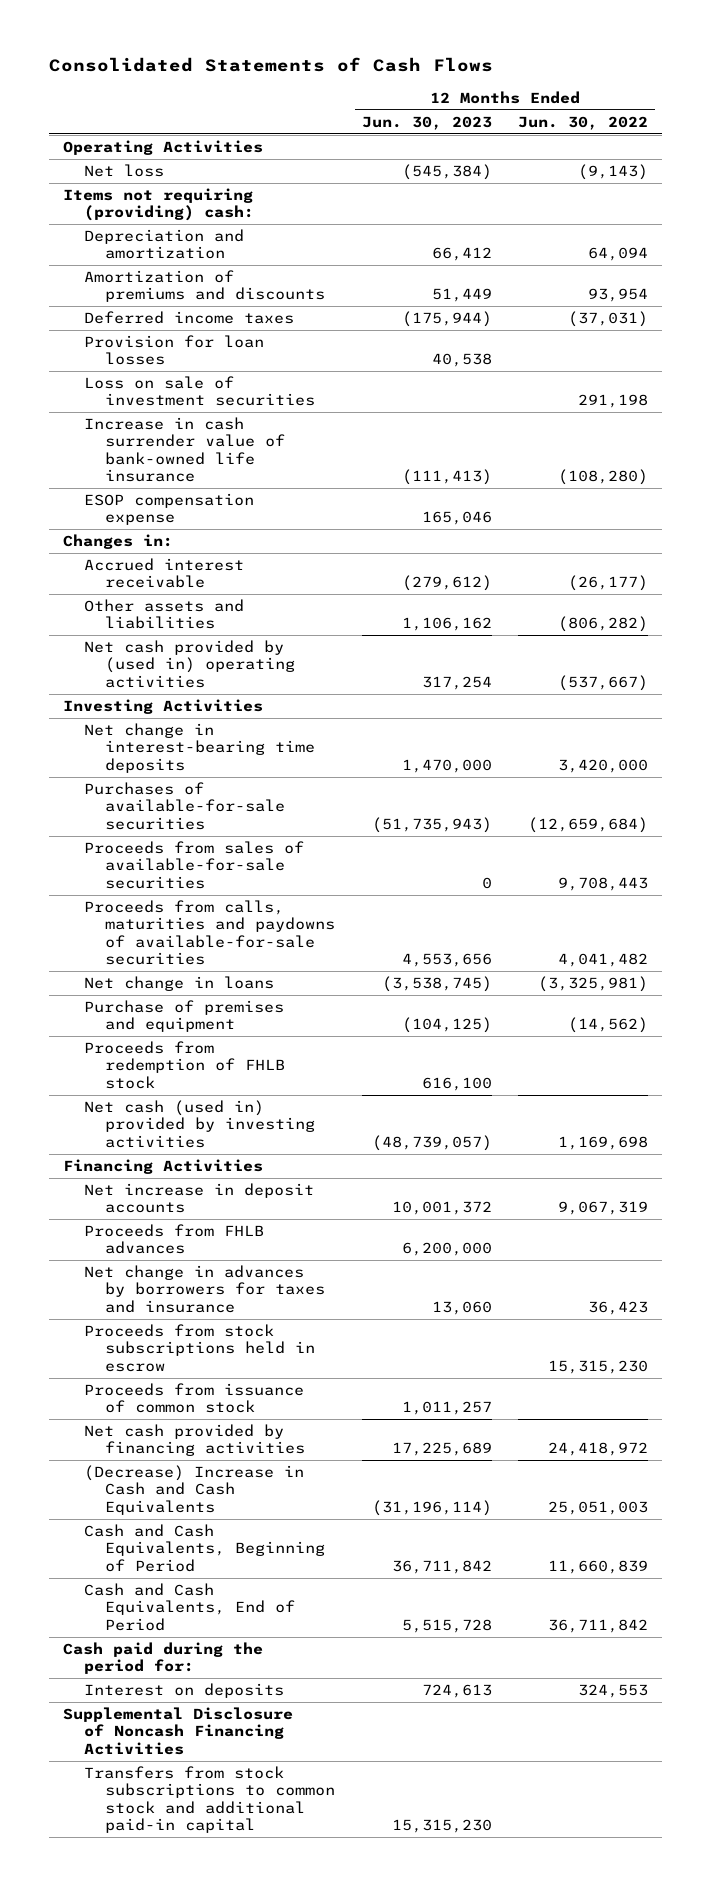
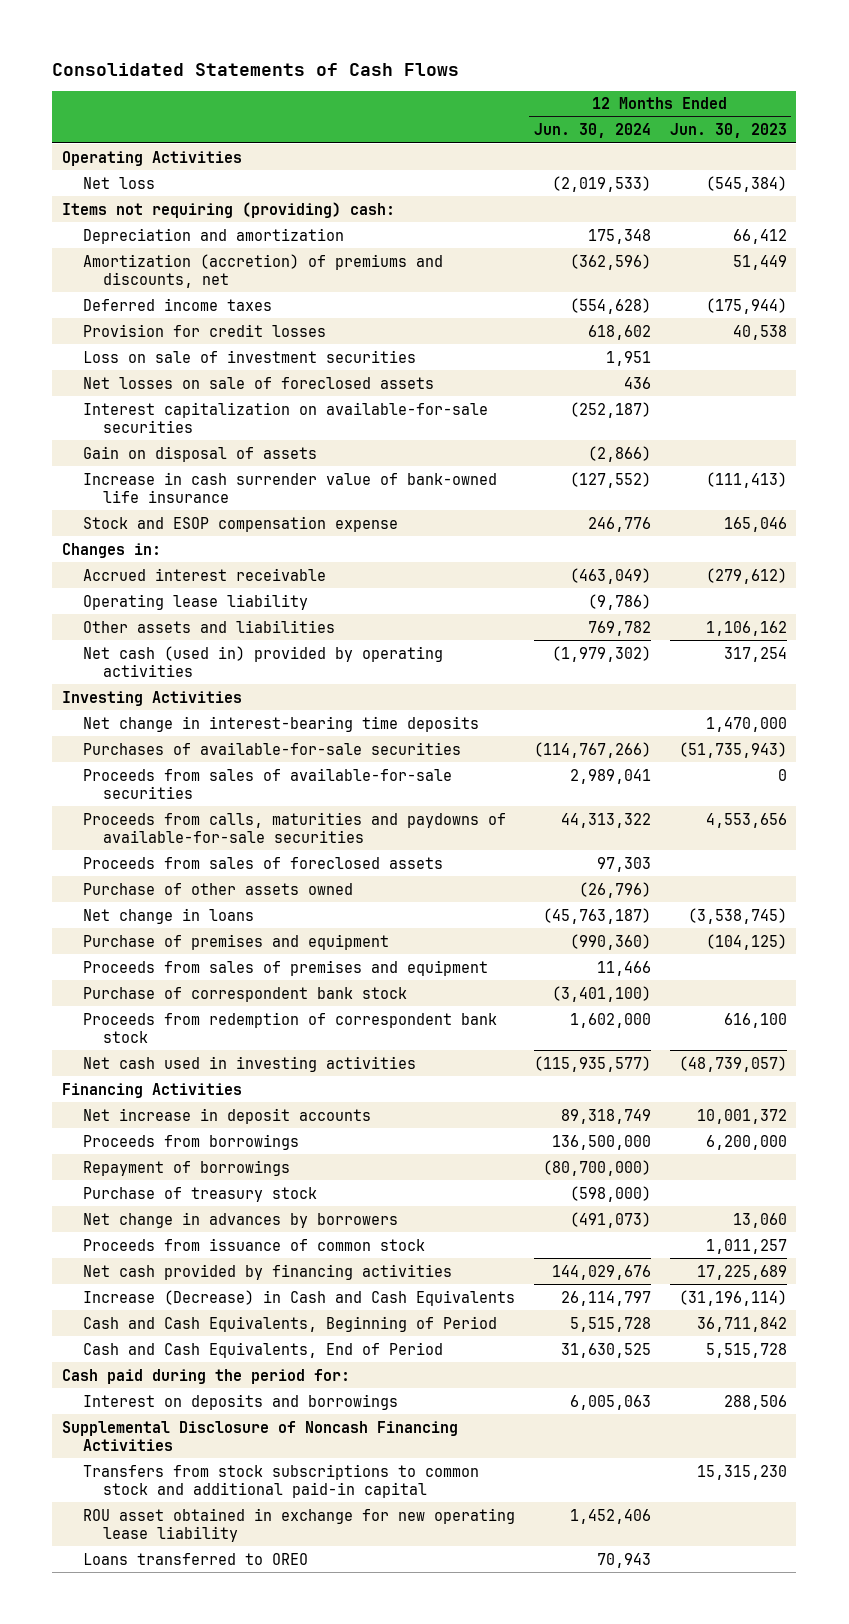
[518,115,649,130] Jun. 30, 2022 -> none
none -> [533,123,651,139] Jun. 30, 2024
[83,269,325,303] Amortization of premiums and discounts -> [82,253,443,288] Amortization (accretion) of premiums and discounts, net
[83,334,264,366] Provision for loan losses -> [82,323,326,337] Provision for credit losses
none -> [82,376,434,389] Net losses on sale of foreclosed assets
none -> [82,401,488,433] Interest capitalization on available-for-sale securities
none -> [82,445,317,462] Gain on disposal of assets
[83,492,254,526] ESOP compensation expense -> [82,515,398,532] Stock and ESOP compensation expense
none -> [82,593,308,610] Operating lease liability
[83,639,295,688] Net cash provided by (used in) operating activities -> [82,645,443,677] Net cash (used in) provided by operating activities
none -> [82,856,443,869] Proceeds from sales of foreclosed assets
none -> [82,882,353,895] Purchase of other assets owned
none -> [82,959,488,976] Proceeds from sales of premises and equipment
none -> [82,986,407,1002] Purchase of correspondent bank stock
[83,1040,285,1089] Proceeds from redemption of FHLB stock -> [82,1011,497,1043] Proceeds from redemption of correspondent bank stock
[83,1099,315,1148] Net cash (used in) provided by investing activities -> [82,1055,416,1072] Net cash used in investing activities
[83,1223,264,1255] Proceeds from FHLB advances -> none
[83,1323,315,1372] Proceeds from stock subscriptions held in escrow -> none
none -> [82,1133,299,1150] Proceeds from borrowings
none -> [82,1159,290,1176] Repayment of borrowings
none -> [82,1186,317,1202] Purchase of treasury stock
[83,1264,325,1313] Net change in advances by borrowers for taxes and insurance -> [82,1211,398,1228] Net change in advances by borrowers
[83,1464,304,1515] (Decrease) Increase in Cash and Cash Equivalents -> [82,1289,515,1306] Increase (Decrease) in Cash and Cash Equivalents
[83,1682,284,1698] Interest on deposits -> [82,1393,398,1410] Interest on deposits and borrowings
[421,1683,492,1698] 724,613 -> [723,1394,787,1410] 288,506
none -> [82,1507,515,1542] ROU asset obtained in exchange for new operating lease liability
none -> [82,1552,308,1565] Loans transferred to OREO

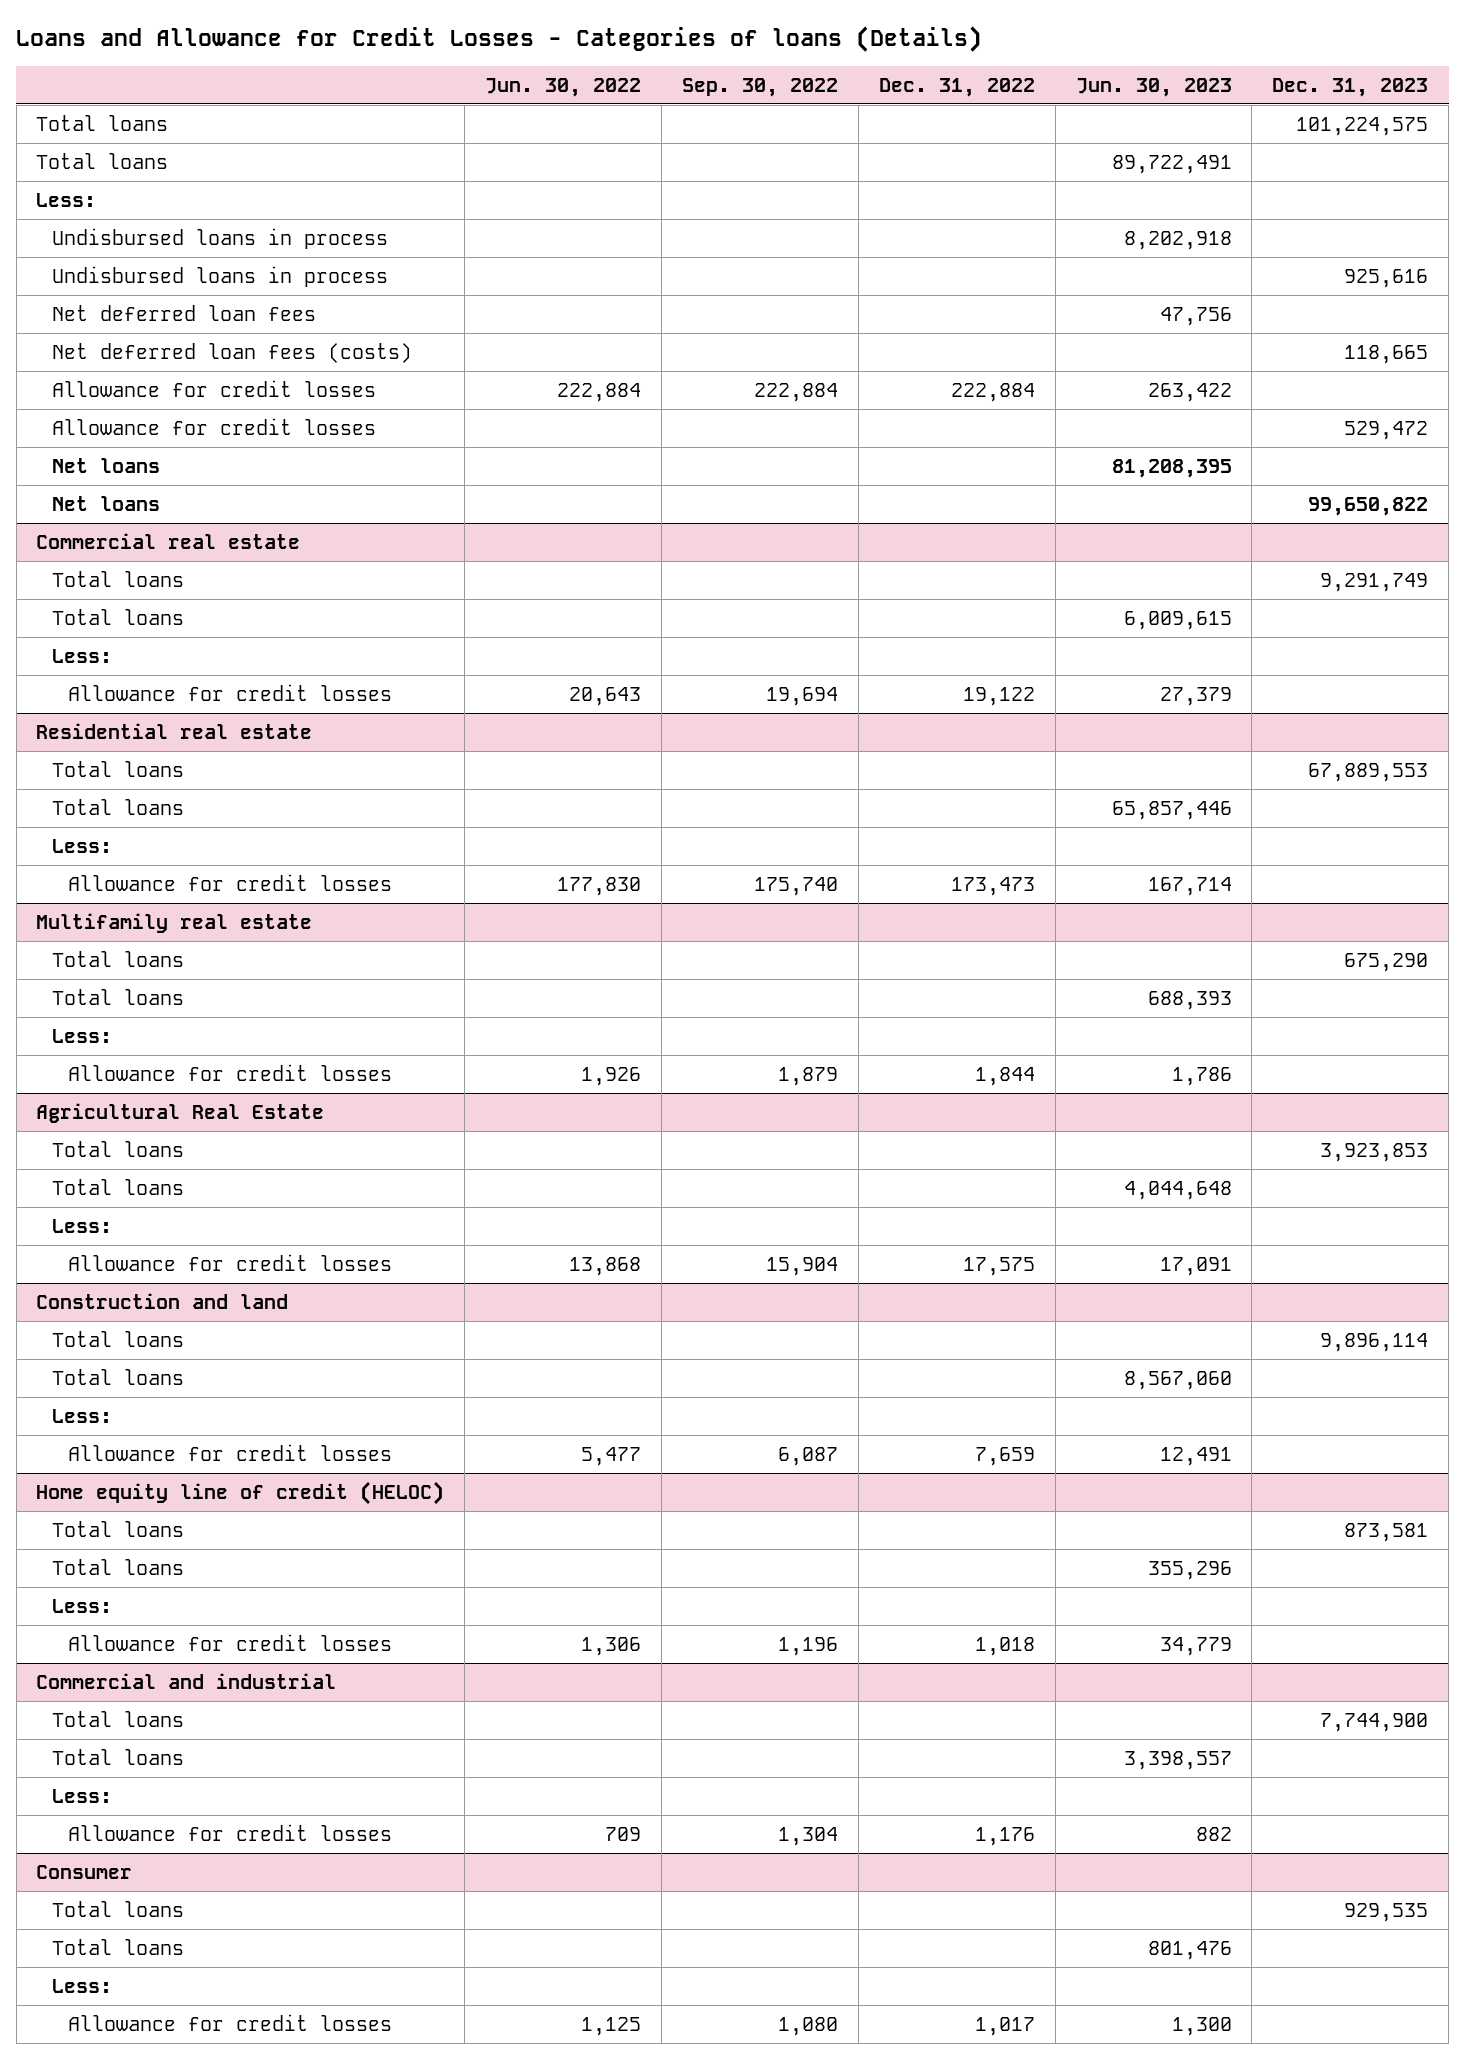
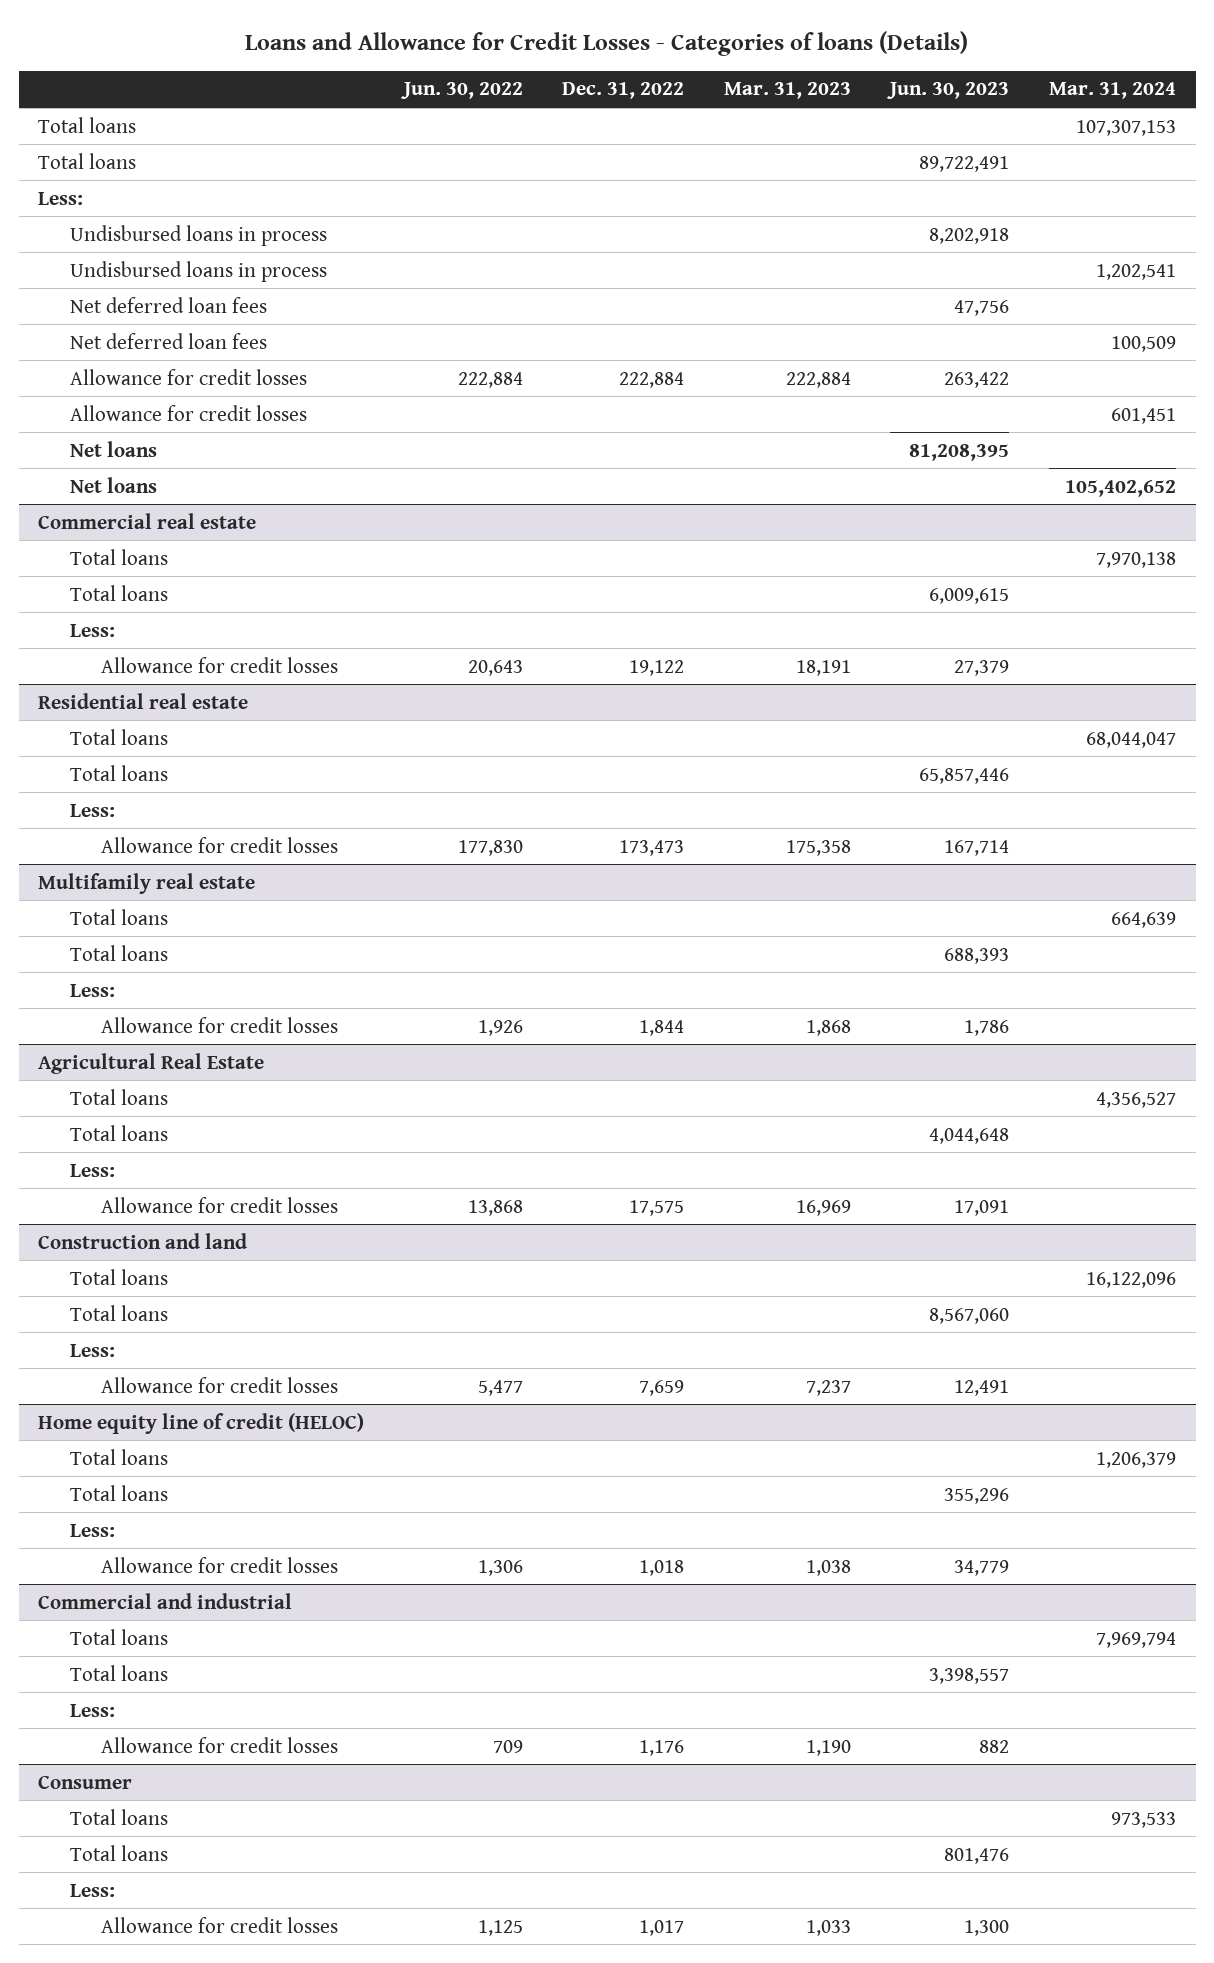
[681,77,838,97] Sep. 30, 2022 -> none
[1272,77,1429,97] Dec. 31, 2023 -> none
none -> [723,82,851,100] Mar. 31, 2023
none -> [1048,82,1176,100] Mar. 31, 2024
[52,342,413,363] Net deferred loan fees (costs) -> [69,332,267,349] Net deferred loan fees

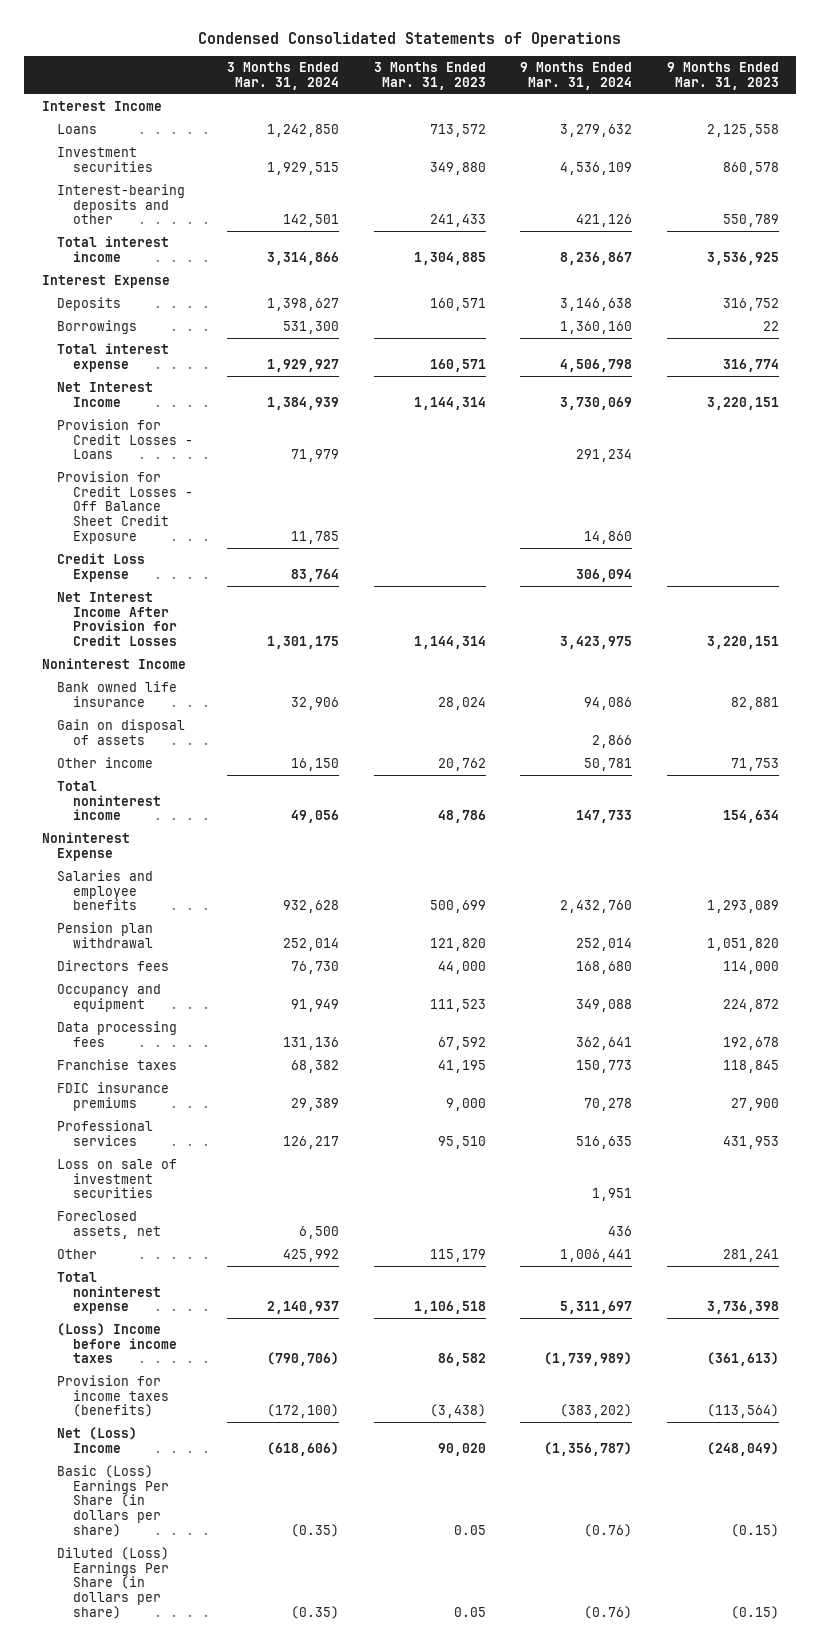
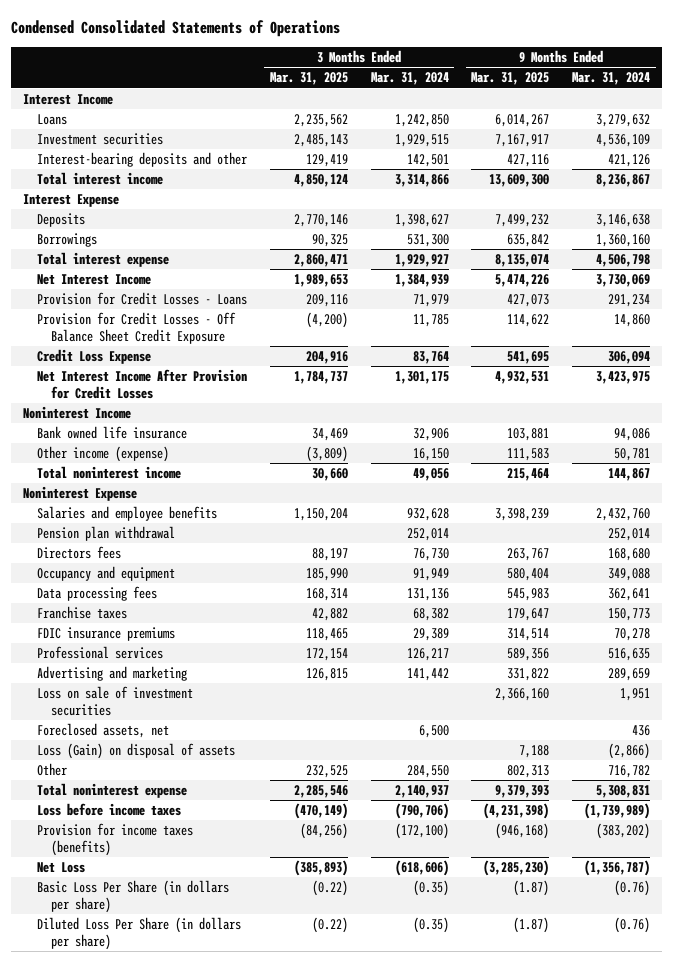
[373,61,486,90] 3 Months Ended Mar. 31, 2023 -> none
[666,61,779,90] 9 Months Ended Mar. 31, 2023 -> none
none -> [269,72,348,86] Mar. 31, 2025
none -> [471,72,550,86] Mar. 31, 2025
[57,718,186,745] Gain on disposal of assets -> none
[57,756,154,768] Other income -> [36,446,169,463] Other income (expense)
[576,810,633,824] 147,733 -> [608,468,651,482] 144,867
none -> [36,666,187,682] Advertising and marketing
none -> [36,743,235,760] Loss (Gain) on disposal of assets
[283,1248,340,1262] 425,992 -> [406,765,449,779] 284,550
[560,1248,633,1262] 1,006,441 -> [608,765,651,779] 716,782
[560,1301,633,1315] 5,311,697 -> [596,785,651,799] 5,308,831
[57,1322,177,1364] (Loss) Income before income taxes -> [36,803,181,817] Loss before income taxes
[57,1426,138,1453] Net (Loss) Income -> [36,862,85,874] Net Loss
[57,1464,169,1537] Basic (Loss) Earnings Per Share (in dollars per share) -> [36,880,229,913] Basic Loss Per Share (in dollars per share)
[57,1546,170,1619] Diluted (Loss) Earnings Per Share (in dollars per share) -> [36,917,241,950] Diluted Loss Per Share (in dollars per share)

